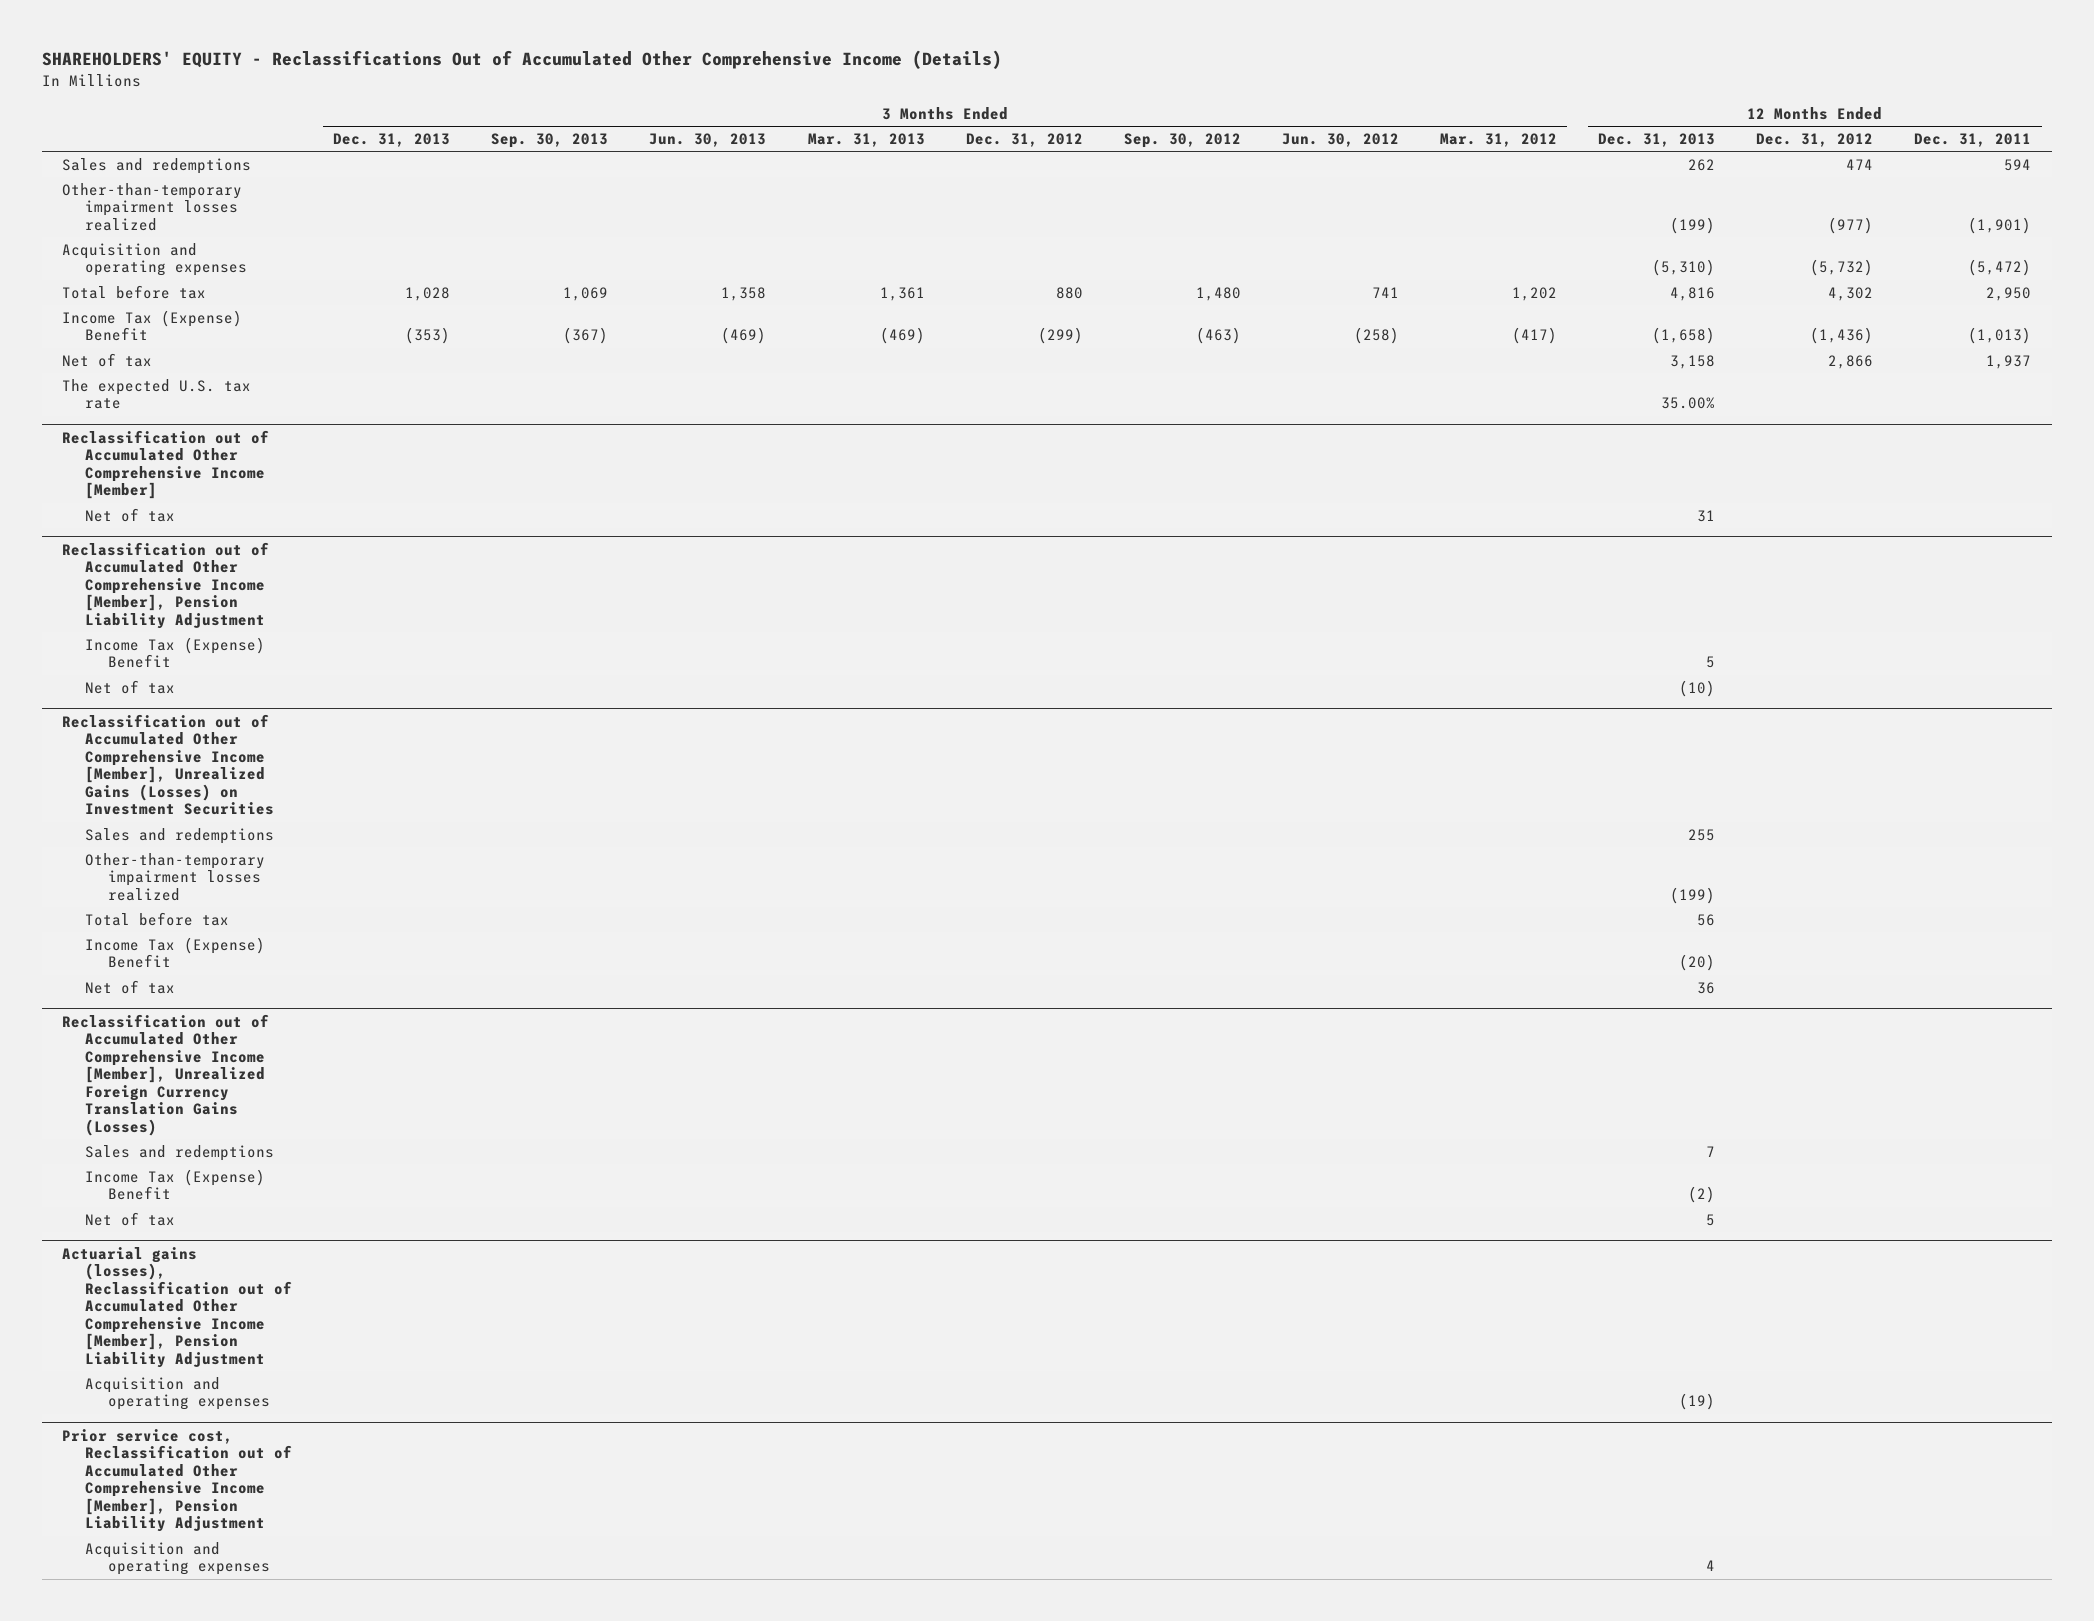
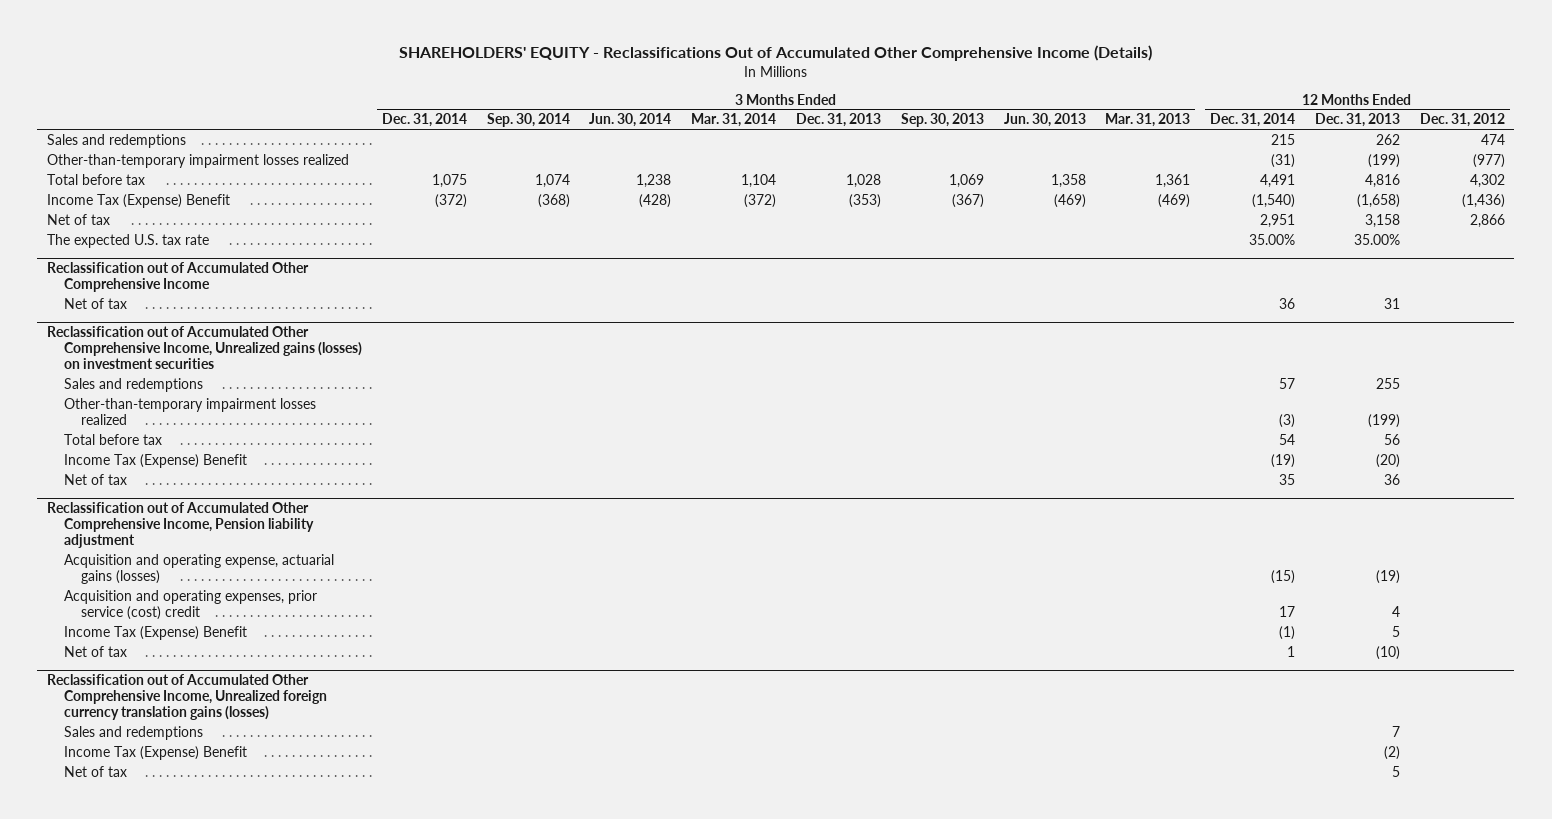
[965,132,1083,147] Dec. 31, 2012 -> none
[1123,132,1241,148] Sep. 30, 2012 -> none
[1281,132,1399,147] Jun. 30, 2012 -> none
[1440,132,1558,147] Mar. 31, 2012 -> none
[1914,132,2032,147] Dec. 31, 2011 -> none
none -> [381,113,467,128] Dec. 31, 2014
none -> [486,113,570,128] Sep. 30, 2014
none -> [589,113,672,128] Jun. 30, 2014
none -> [691,113,777,128] Mar. 31, 2014
none -> [1210,113,1296,128] Dec. 31, 2014
[62,242,248,277] Acquisition and operating expenses -> none
[62,429,270,500] Reclassification out of Accumulated Other Comprehensive Income [Member] -> [47,261,310,292] Reclassification out of Accumulated Other Comprehensive Income
[62,541,270,629] Reclassification out of Accumulated Other Comprehensive Income [Member], Pension Liability Adjustment -> none
[85,636,266,669] Income Tax (Expense) Benefit -> none
[85,679,176,694] Net of tax -> none
[62,713,275,816] Reclassification out of Accumulated Other Comprehensive Income [Member], Unrealized Gains (Losses) on Investment Securities -> [47,325,363,370] Reclassification out of Accumulated Other Comprehensive Income, Unrealized gains (losses) on investment securities
none -> [47,501,315,549] Reclassification out of Accumulated Other Comprehensive Income, Pension liability adjustment
none -> [64,553,335,584] Acquisition and operating expense, actuarial gains (losses)
none -> [64,589,318,620] Acquisition and operating expenses, prior service (cost) credit
none -> [64,625,248,640] Income Tax (Expense) Benefit
none -> [64,645,128,657] Net of tax
[62,1013,270,1136] Reclassification out of Accumulated Other Comprehensive Income [Member], Unrealized Foreign Currency Translation Gains (Losses) -> [47,673,328,721] Reclassification out of Accumulated Other Comprehensive Income, Unrealized foreign currency translation gains (losses)
[62,1246,293,1368] Actuarial gains (losses), Reclassification out of Accumulated Other Comprehensive Income [Member], Pension Liability Adjustment -> none
[85,1376,270,1411] Acquisition and operating expenses -> none
[62,1428,293,1533] Prior service cost, Reclassification out of Accumulated Other Comprehensive Income [Member], Pension Liability Adjustment -> none
[85,1541,270,1576] Acquisition and operating expenses -> none

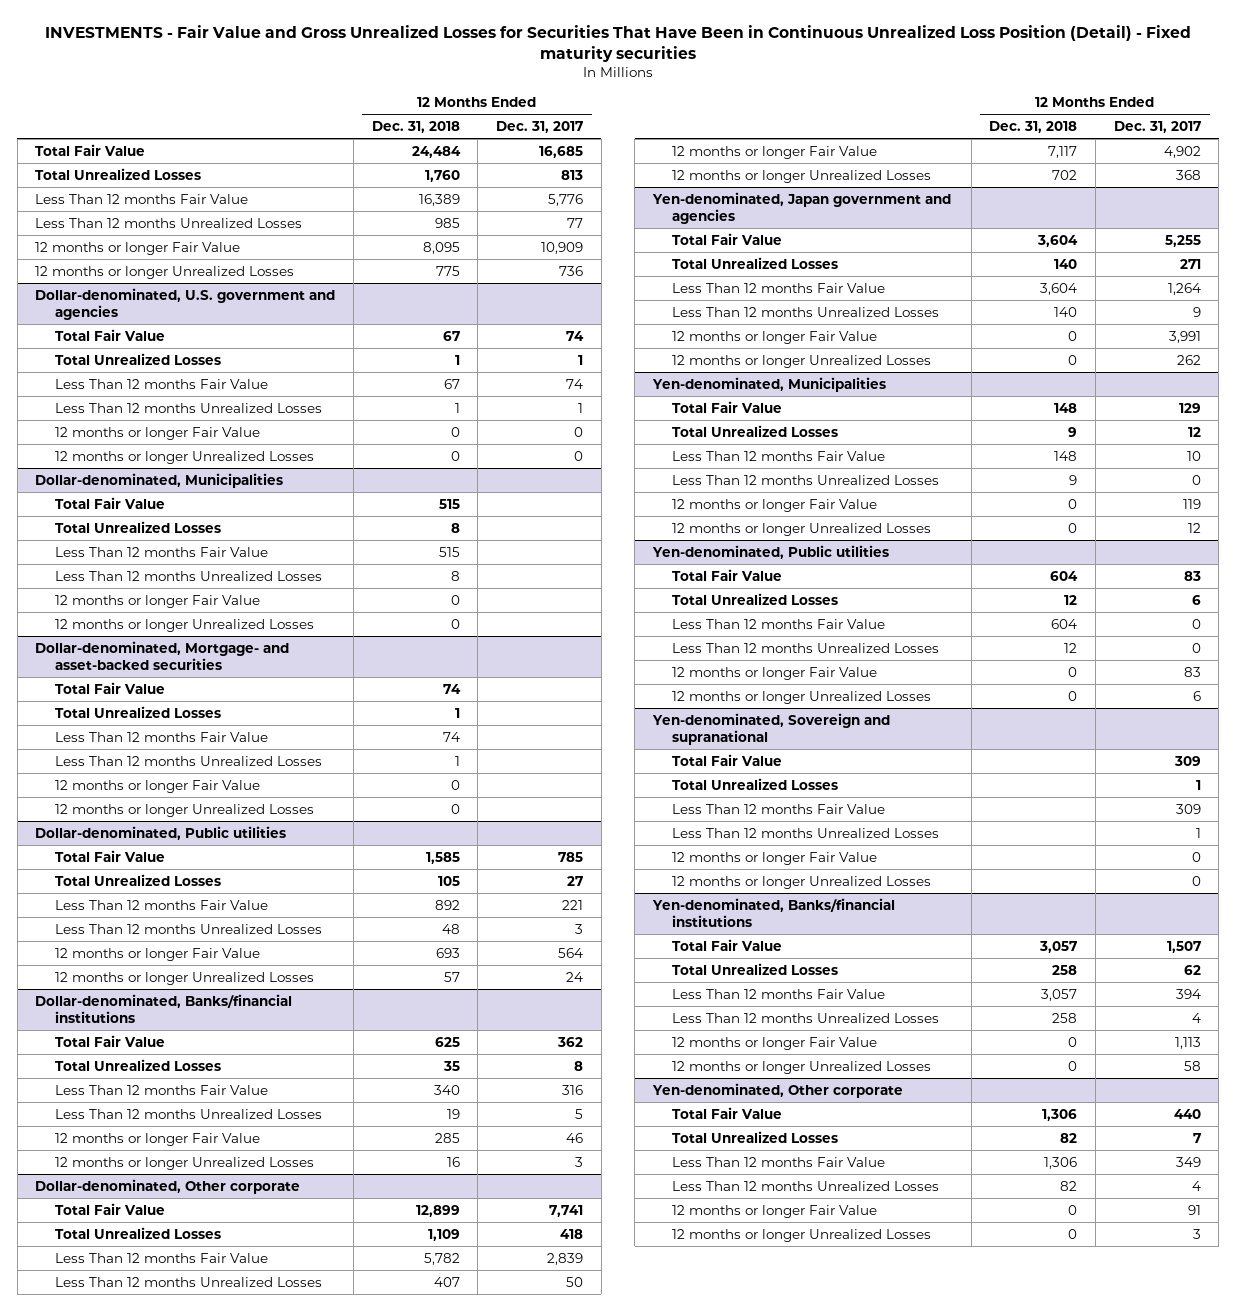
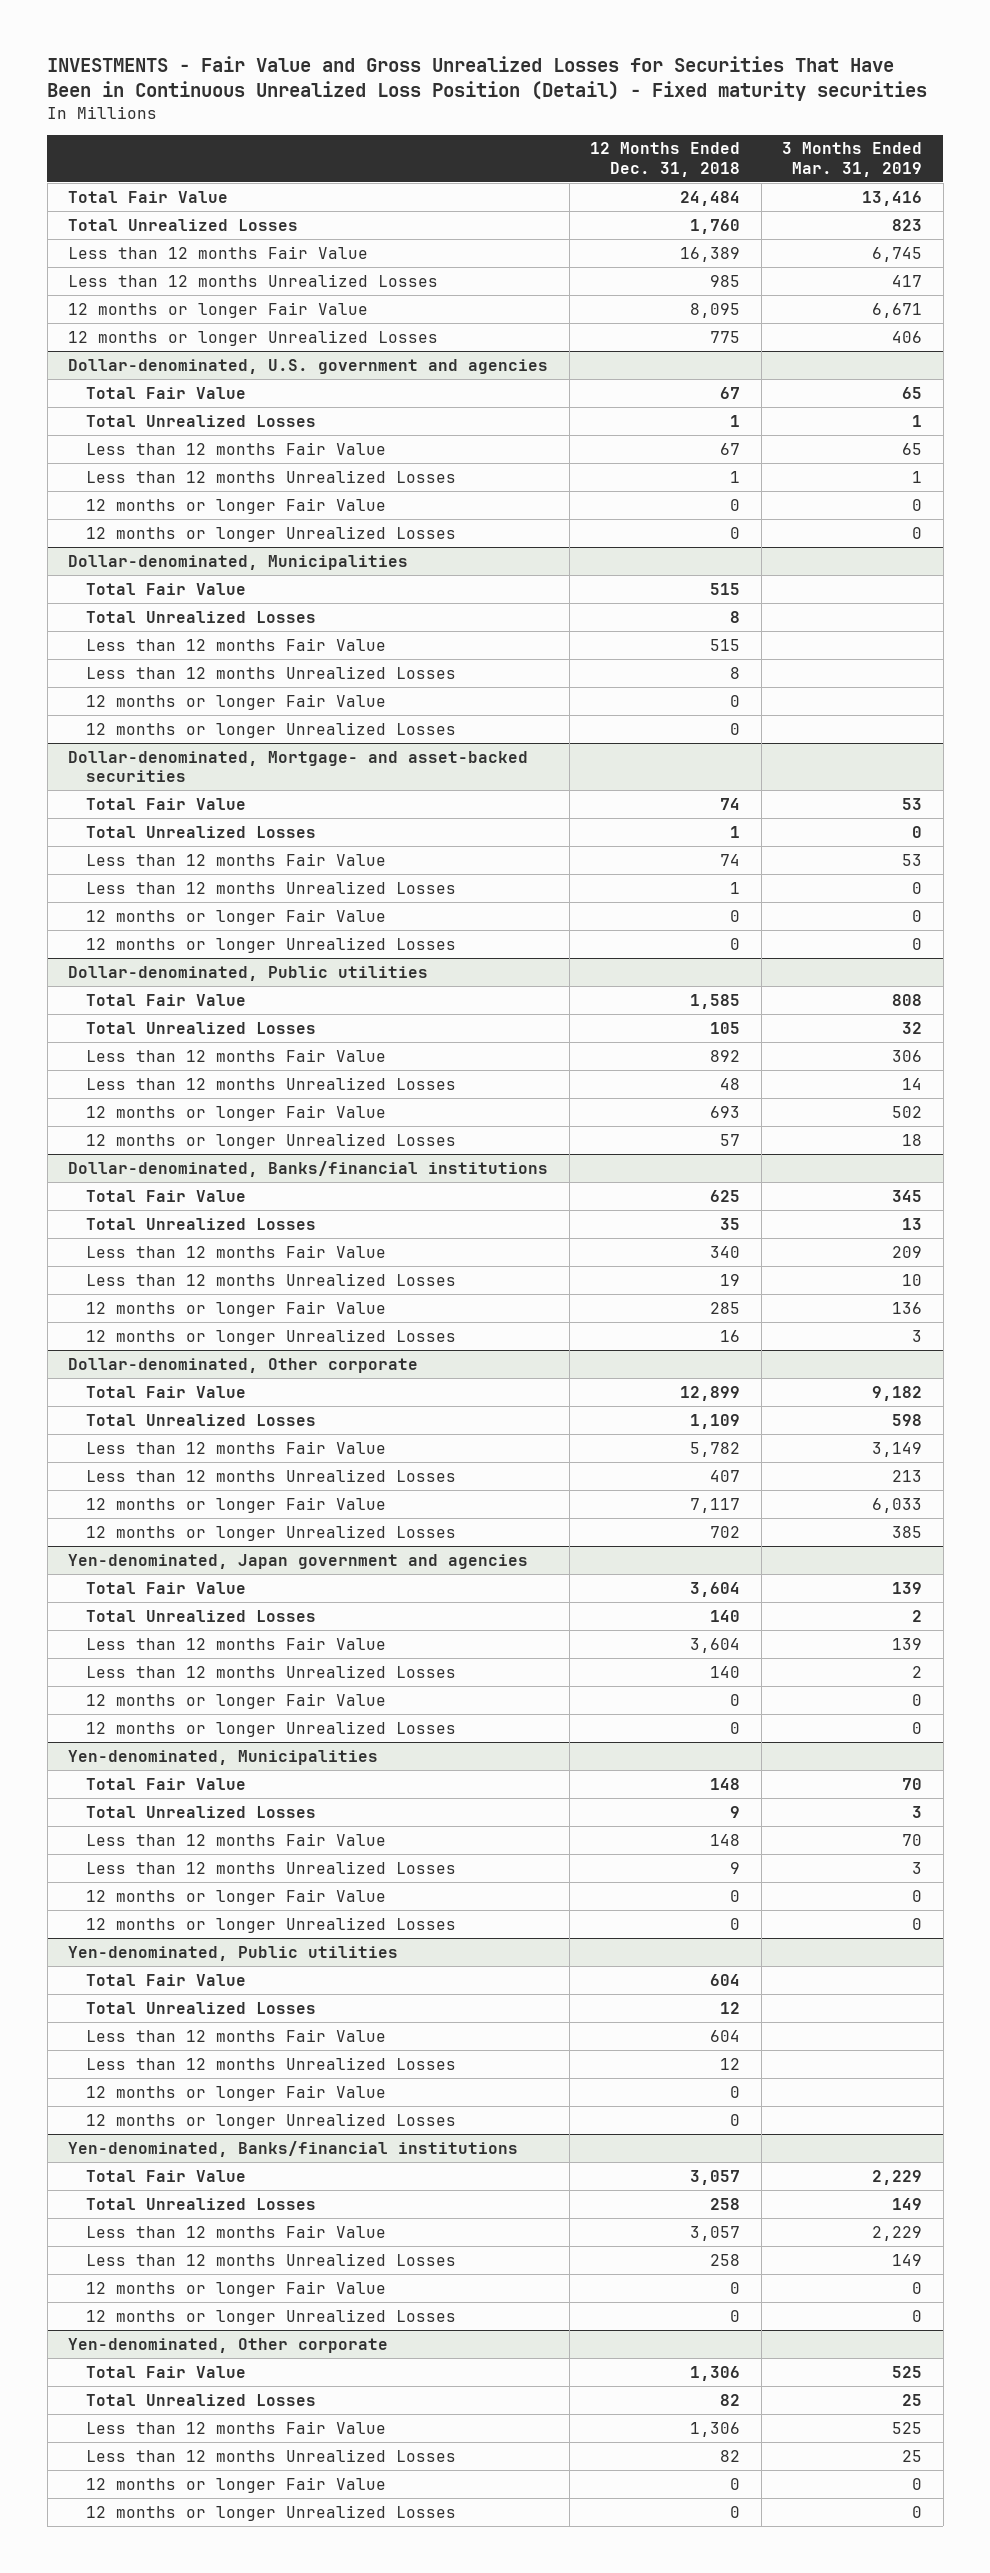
[495,121,583,134] Dec. 31, 2017 -> none
none -> [782,142,923,177] 3 Months Ended Mar. 31, 2019
[35,193,249,204] Less Than 12 months Fair Value -> [68,245,369,259] Less than 12 months Fair Value
[35,217,303,228] Less Than 12 months Unrealized Losses -> [68,273,439,287] Less than 12 months Unrealized Losses
[54,378,268,389] Less Than 12 months Fair Value -> [86,441,387,455] Less than 12 months Fair Value
[54,402,322,413] Less Than 12 months Unrealized Losses -> [86,469,457,483] Less than 12 months Unrealized Losses
[54,546,268,557] Less Than 12 months Fair Value -> [86,637,387,651] Less than 12 months Fair Value
[54,570,322,581] Less Than 12 months Unrealized Losses -> [86,665,457,679] Less than 12 months Unrealized Losses
[54,731,268,742] Less Than 12 months Fair Value -> [86,852,387,866] Less than 12 months Fair Value
[54,755,322,766] Less Than 12 months Unrealized Losses -> [86,880,457,894] Less than 12 months Unrealized Losses
[54,899,268,910] Less Than 12 months Fair Value -> [86,1048,387,1062] Less than 12 months Fair Value
[54,923,322,934] Less Than 12 months Unrealized Losses -> [86,1076,457,1090] Less than 12 months Unrealized Losses
[54,1084,268,1095] Less Than 12 months Fair Value -> [86,1244,387,1258] Less than 12 months Fair Value
[54,1108,322,1119] Less Than 12 months Unrealized Losses -> [86,1272,457,1286] Less than 12 months Unrealized Losses
[54,1252,268,1263] Less Than 12 months Fair Value -> [86,1440,387,1454] Less than 12 months Fair Value
[54,1276,322,1287] Less Than 12 months Unrealized Losses -> [86,1468,457,1482] Less than 12 months Unrealized Losses
[672,282,886,293] Less Than 12 months Fair Value -> [86,1636,387,1650] Less than 12 months Fair Value
[672,306,940,317] Less Than 12 months Unrealized Losses -> [86,1664,457,1678] Less than 12 months Unrealized Losses
[672,450,886,461] Less Than 12 months Fair Value -> [86,1832,387,1846] Less than 12 months Fair Value
[672,474,940,485] Less Than 12 months Unrealized Losses -> [86,1860,457,1874] Less than 12 months Unrealized Losses
[672,618,886,629] Less Than 12 months Fair Value -> [86,2028,387,2042] Less than 12 months Fair Value
[672,642,940,653] Less Than 12 months Unrealized Losses -> [86,2056,457,2070] Less than 12 months Unrealized Losses
[651,712,890,746] Yen-denominated, Sovereign and supranational -> none
[672,753,783,766] Total Fair Value -> none
[672,777,839,790] Total Unrealized Losses -> none
[672,803,886,814] Less Than 12 months Fair Value -> none
[672,827,940,838] Less Than 12 months Unrealized Losses -> none
[672,851,878,865] 12 months or longer Fair Value -> none
[672,875,932,889] 12 months or longer Unrealized Losses -> none
[672,988,886,999] Less Than 12 months Fair Value -> [86,2224,387,2238] Less than 12 months Fair Value
[672,1012,940,1023] Less Than 12 months Unrealized Losses -> [86,2252,457,2266] Less than 12 months Unrealized Losses
[672,1156,886,1167] Less Than 12 months Fair Value -> [86,2420,387,2434] Less than 12 months Fair Value
[672,1180,940,1191] Less Than 12 months Unrealized Losses -> [86,2448,457,2462] Less than 12 months Unrealized Losses

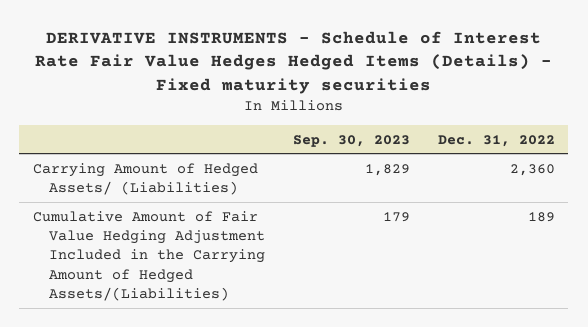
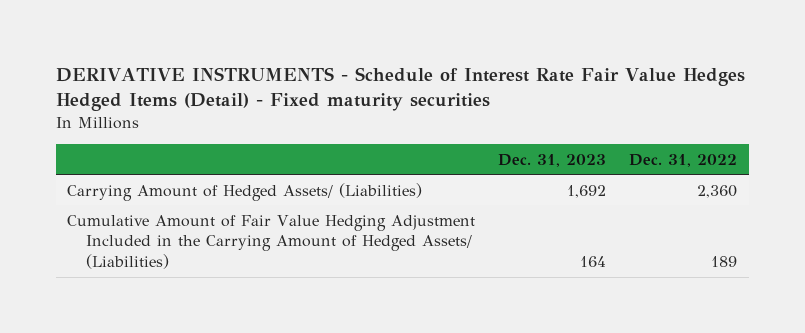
[34,30,552,94] DERIVATIVE INSTRUMENTS - Schedule of Interest Rate Fair Value Hedges Hedged Items (Details) - Fixed maturity securities -> [55,67,745,112] DERIVATIVE INSTRUMENTS - Schedule of Interest Rate Fair Value Hedges Hedged Items (Detail) - Fixed maturity securities
[292,134,410,147] Sep. 30, 2023 -> none
none -> [498,153,607,167] Dec. 31, 2023
[33,210,266,301] Cumulative Amount of Fair Value Hedging Adjustment Included in the Carrying Amount of Hedged Assets/(Liabilities) -> [67,214,476,270] Cumulative Amount of Fair Value Hedging Adjustment Included in the Carrying Amount of Hedged Assets/ (Liabilities)

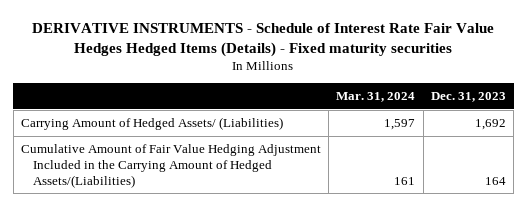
[55,67,745,112] DERIVATIVE INSTRUMENTS - Schedule of Interest Rate Fair Value Hedges Hedged Items (Detail) - Fixed maturity securities -> [32,23,495,58] DERIVATIVE INSTRUMENTS - Schedule of Interest Rate Fair Value Hedges Hedged Items (Details) - Fixed maturity securities
[629,153,738,167] Dec. 31, 2022 -> none
none -> [336,92,416,103] Mar. 31, 2024
[67,214,476,270] Cumulative Amount of Fair Value Hedging Adjustment Included in the Carrying Amount of Hedged Assets/ (Liabilities) -> [20,143,321,188] Cumulative Amount of Fair Value Hedging Adjustment Included in the Carrying Amount of Hedged Assets/(Liabilities)

